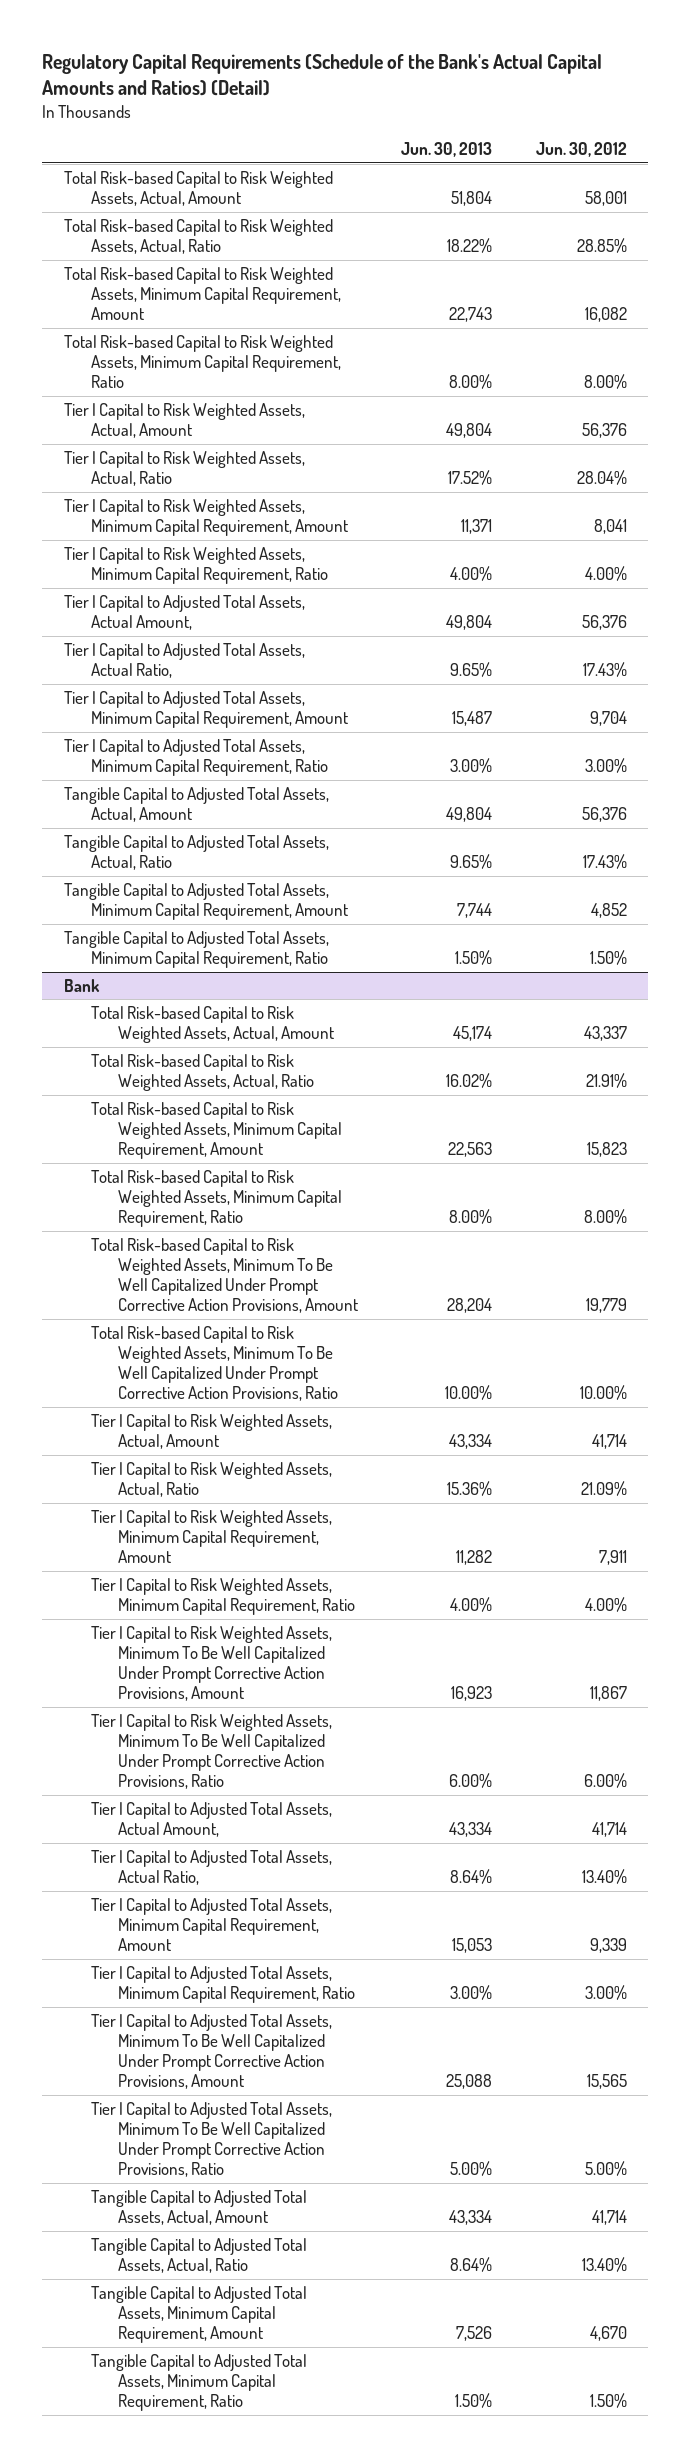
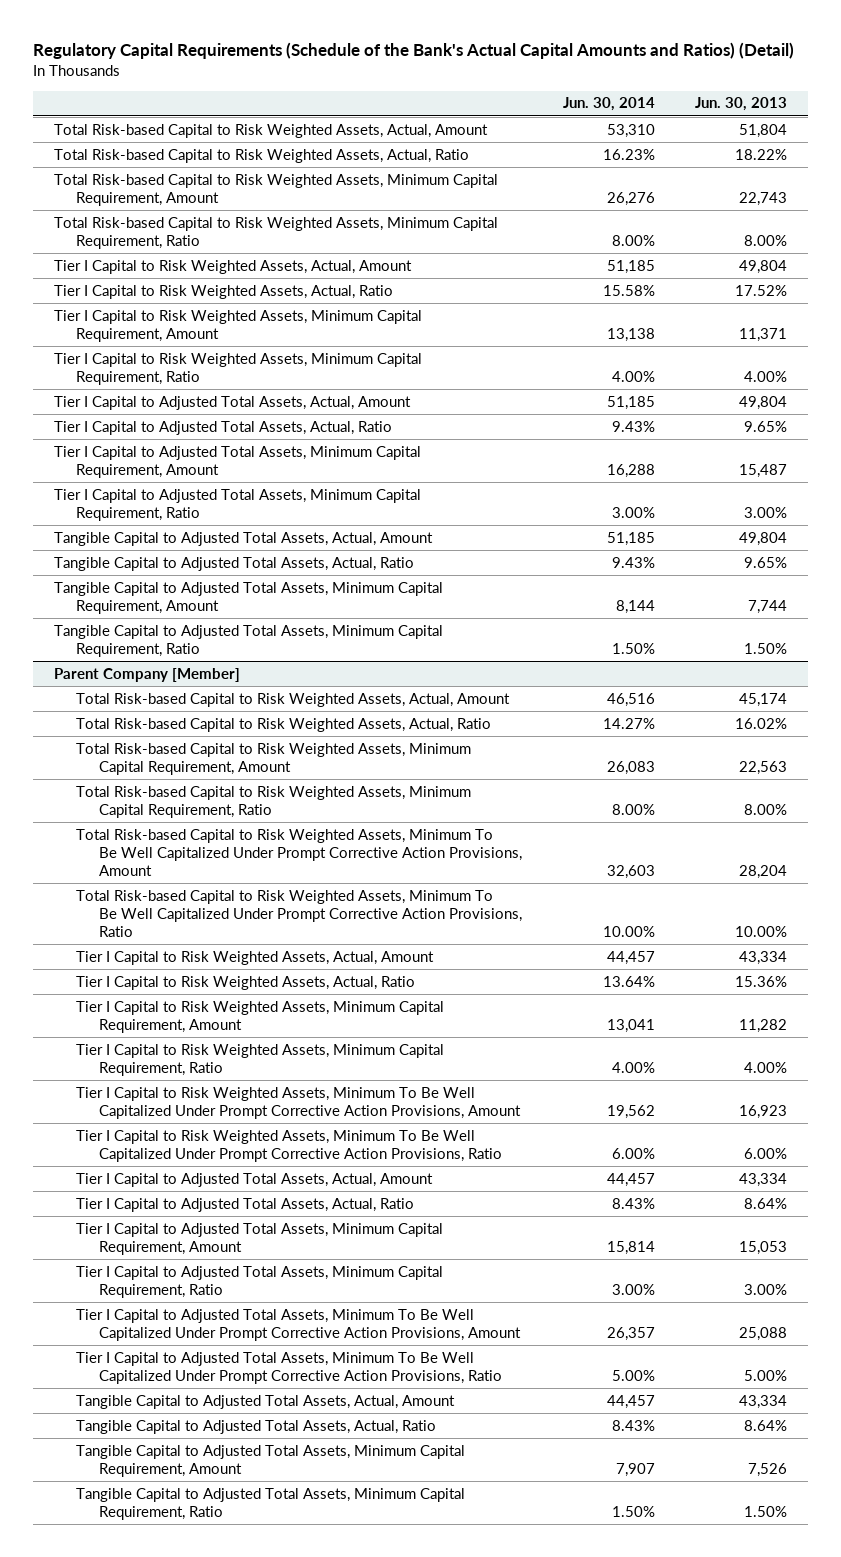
[535,142,627,158] Jun. 30, 2012 -> none
none -> [562,97,655,112] Jun. 30, 2014
[63,594,305,631] Tier I Capital to Adjusted Total Assets, Actual Amount, -> [53,395,411,410] Tier I Capital to Adjusted Total Assets, Actual, Amount
[63,642,305,679] Tier I Capital to Adjusted Total Assets, Actual Ratio, -> [53,420,392,435] Tier I Capital to Adjusted Total Assets, Actual, Ratio
[63,978,100,992] Bank -> none
none -> [53,667,240,682] Parent Company [Member]
[91,1801,333,1838] Tier I Capital to Adjusted Total Assets, Actual Amount, -> [76,1172,434,1187] Tier I Capital to Adjusted Total Assets, Actual, Amount
[91,1849,333,1886] Tier I Capital to Adjusted Total Assets, Actual Ratio, -> [76,1197,415,1212] Tier I Capital to Adjusted Total Assets, Actual, Ratio

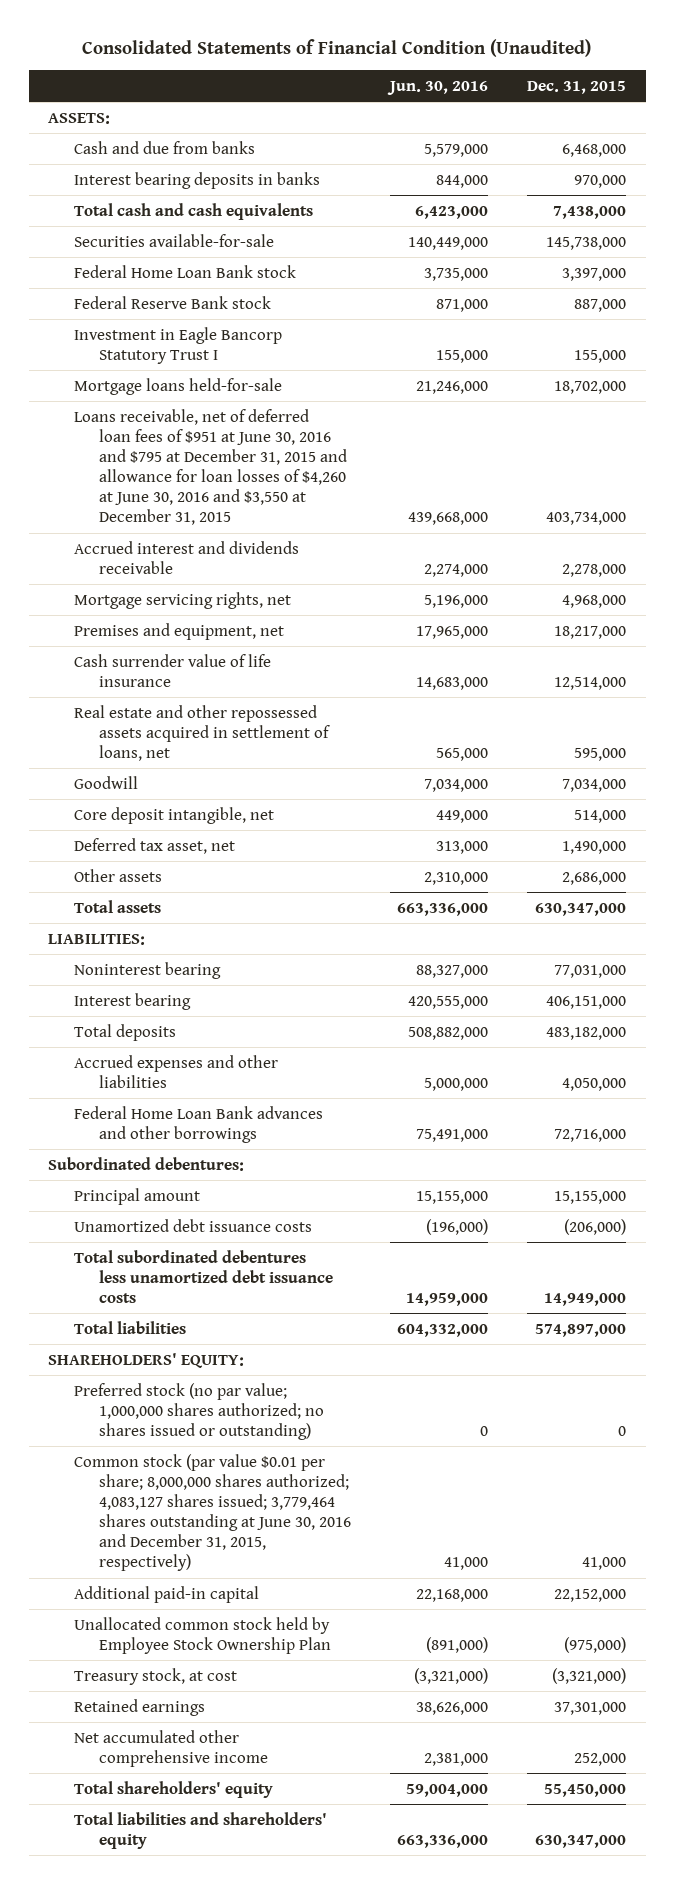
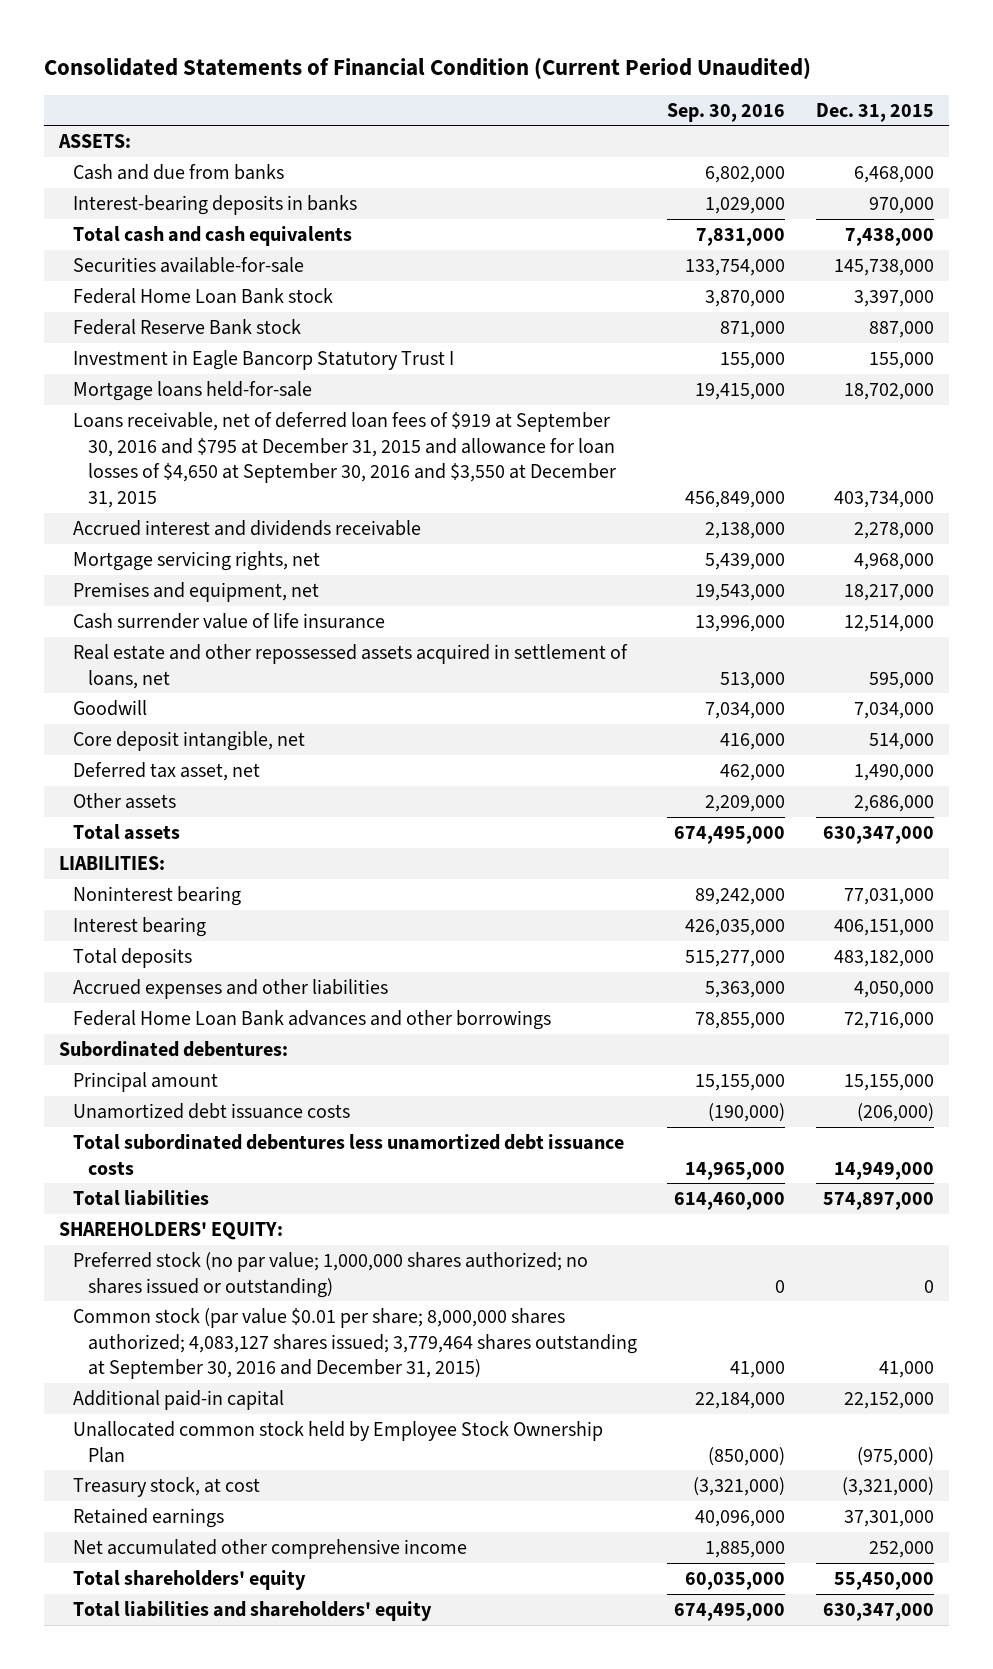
[82,38,592,57] Consolidated Statements of Financial Condition (Unaudited) -> [43,57,811,80] Consolidated Statements of Financial Condition (Current Period Unaudited)
[387,80,489,95] Jun. 30, 2016 -> none
none -> [667,102,786,122] Sep. 30, 2016
[73,171,320,189] Interest bearing deposits in banks -> [73,194,358,215] Interest-bearing deposits in banks
[73,408,347,526] Loans receivable, net of deferred loan fees of $951 at June 30, 2016 and $795 at December 31, 2015 and allowance for loan losses of $4,260 at June 30, 2016 and $3,550 at December 31, 2015 -> [73,411,616,508] Loans receivable, net of deferred loan fees of $919 at September 30, 2016 and $795 at December 31, 2015 and allowance for loan losses of $4,650 at September 30, 2016 and $3,550 at December 31, 2015
[73,1453,351,1572] Common stock (par value $0.01 per share; 8,000,000 shares authorized; 4,083,127 shares issued; 3,779,464 shares outstanding at June 30, 2016 and December 31, 2015, respectively) -> [73,1307,637,1380] Common stock (par value $0.01 per share; 8,000,000 shares authorized; 4,083,127 shares issued; 3,779,464 shares outstanding at September 30, 2016 and December 31, 2015)

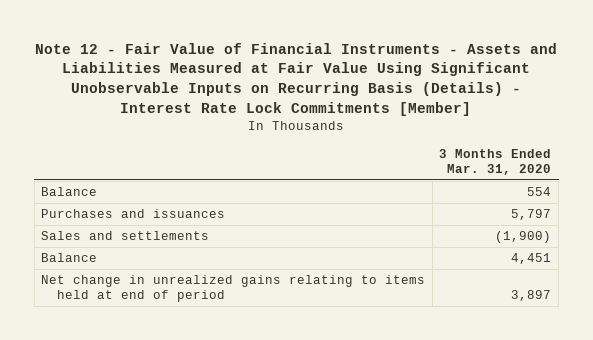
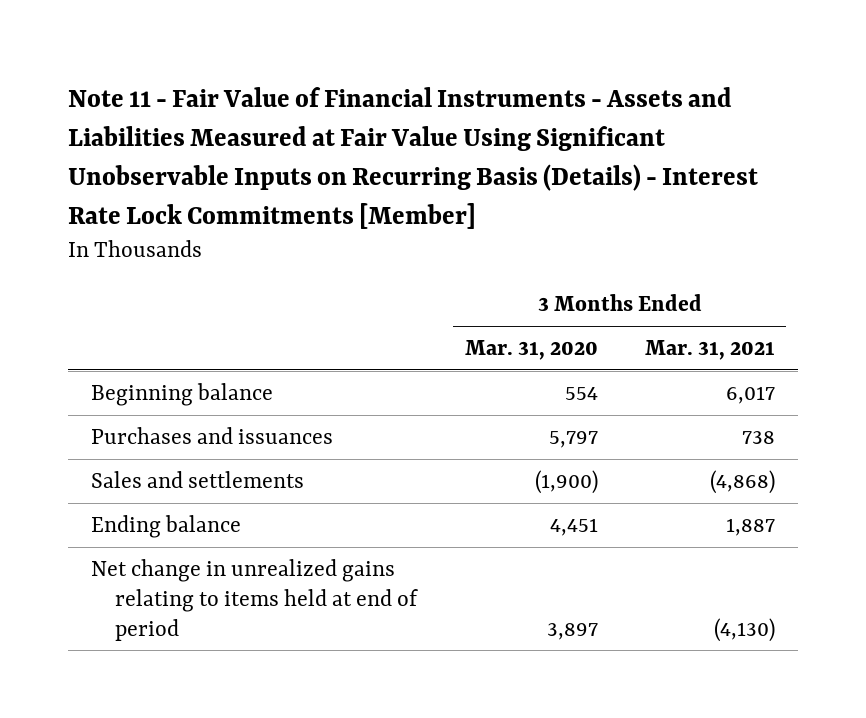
[35,42,558,116] Note 12 - Fair Value of Financial Instruments - Assets and Liabilities Measured at Fair Value Using Significant Unobservable Inputs on Recurring Basis (Details) - Interest Rate Lock Commitments [Member] -> [67,86,758,229] Note 11 - Fair Value of Financial Instruments - Assets and Liabilities Measured at Fair Value Using Significant Unobservable Inputs on Recurring Basis (Details) - Interest Rate Lock Commitments [Member]
none -> [644,340,775,361] Mar. 31, 2021
[41,187,98,197] Balance -> [91,382,274,406] Beginning balance
[41,253,98,263] Balance -> [91,514,242,538] Ending balance

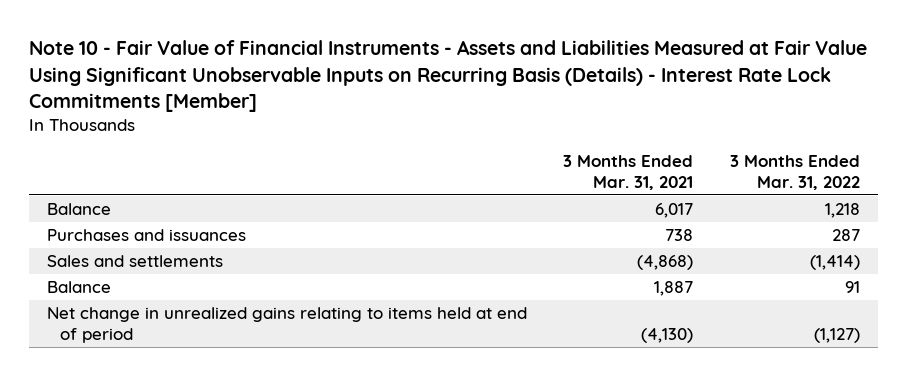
[67,86,758,229] Note 11 - Fair Value of Financial Instruments - Assets and Liabilities Measured at Fair Value Using Significant Unobservable Inputs on Recurring Basis (Details) - Interest Rate Lock Commitments [Member] -> [28,40,867,112] Note 10 - Fair Value of Financial Instruments - Assets and Liabilities Measured at Fair Value Using Significant Unobservable Inputs on Recurring Basis (Details) - Interest Rate Lock Commitments [Member]
[464,340,598,361] Mar. 31, 2020 -> none
none -> [729,154,860,190] 3 Months Ended Mar. 31, 2022
[91,382,274,406] Beginning balance -> [46,202,111,215] Balance
[91,514,242,538] Ending balance -> [46,280,111,293] Balance

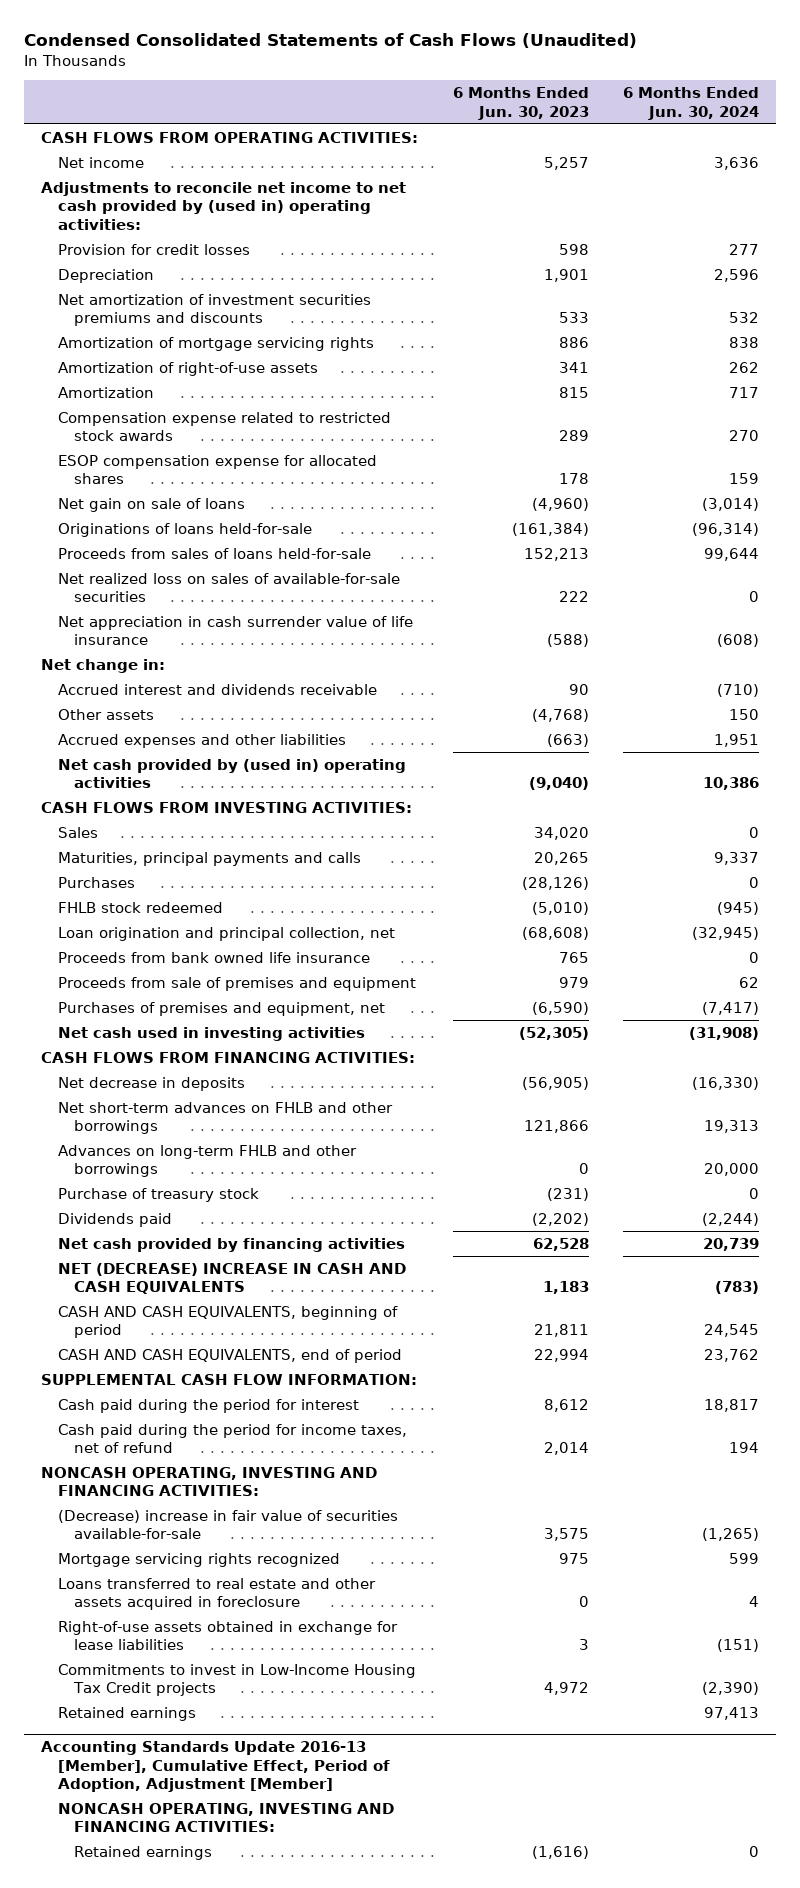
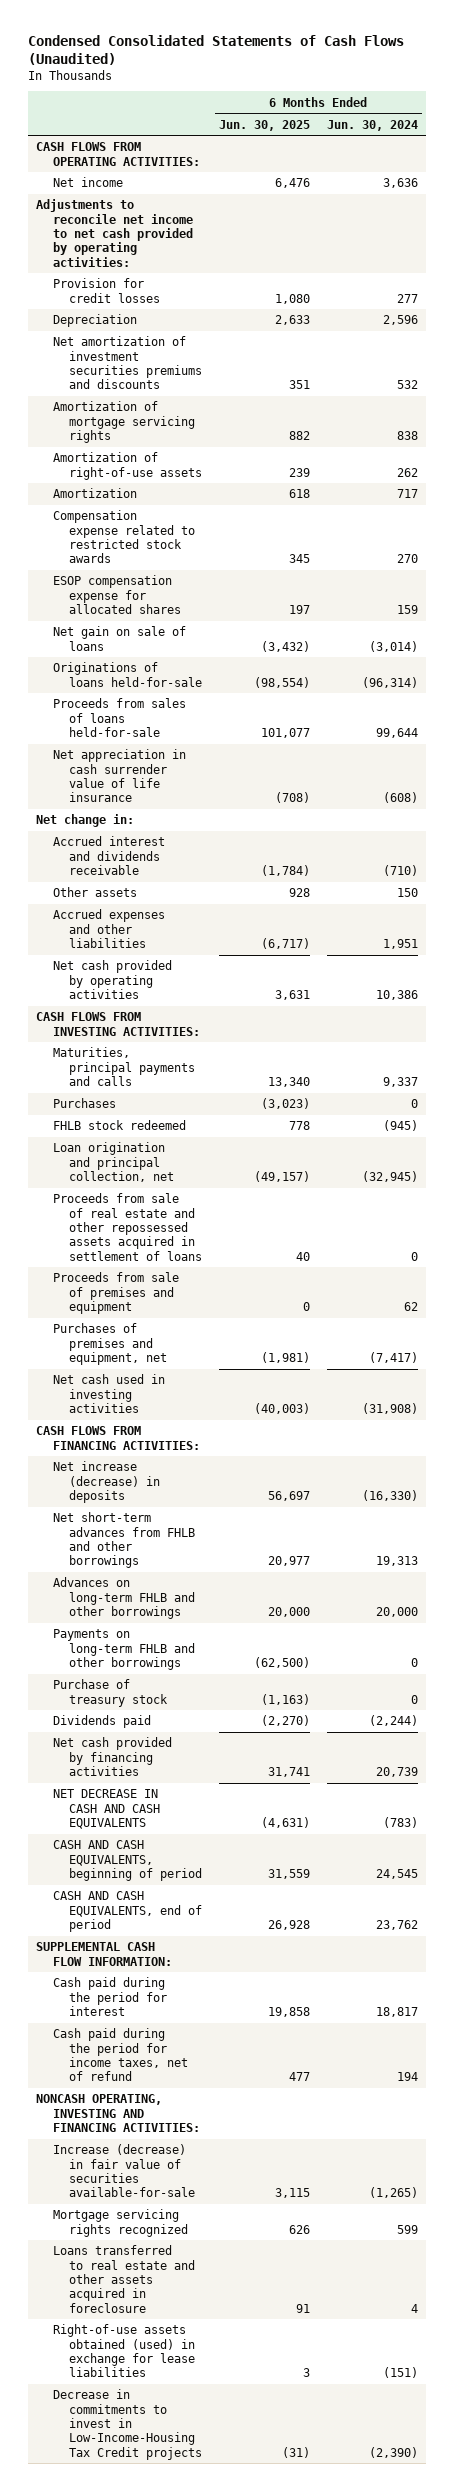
[452,87,589,120] 6 Months Ended Jun. 30, 2023 -> none
none -> [219,119,311,131] Jun. 30, 2025
[41,181,407,230] Adjustments to reconcile net income to net cash provided by (used in) operating activities: -> [36,199,193,267] Adjustments to reconcile net income to net cash provided by operating activities:
[57,572,400,603] Net realized loss on sales of available-for-sale securities -> none
[57,758,406,789] Net cash provided by (used in) operating activities -> [52,960,172,999] Net cash provided by operating activities
[57,826,98,838] Sales -> none
[57,951,370,963] Proceeds from bank owned life insurance -> none
none -> [52,1193,203,1261] Proceeds from sale of real estate and other repossessed assets acquired in settlement of loans
[57,1076,245,1091] Net decrease in deposits -> [52,1461,161,1503] Net increase (decrease) in deposits
[57,1101,393,1135] Net short-term advances on FHLB and other borrowings -> [52,1512,196,1569] Net short-term advances from FHLB and other borrowings
none -> [52,1629,196,1670] Payments on long-term FHLB and other borrowings
[57,1262,406,1295] NET (DECREASE) INCREASE IN CASH AND CASH EQUIVALENTS -> [52,1789,161,1829] NET DECREASE IN CASH AND CASH EQUIVALENTS
[57,1509,398,1540] (Decrease) increase in fair value of securities available-for-sale -> [52,2144,196,2198] Increase (decrease) in fair value of securities available-for-sale
[57,1706,196,1721] Retained earnings -> none
[41,1741,390,1793] Accounting Standards Update 2016-13 [Member], Cumulative Effect, Period of Adoption, Adjustment [Member] -> none
[57,1802,394,1833] NONCASH OPERATING, INVESTING AND FINANCING ACTIVITIES: -> none
[74,1845,213,1860] Retained earnings -> none
[57,1620,398,1651] Right-of-use assets obtained in exchange for lease liabilities -> [52,2324,196,2378] Right-of-use assets obtained (used) in exchange for lease liabilities
[57,1663,416,1697] Commitments to invest in Low-Income Housing Tax Credit projects -> [52,2389,203,2460] Decrease in commitments to invest in Low-Income-Housing Tax Credit projects

